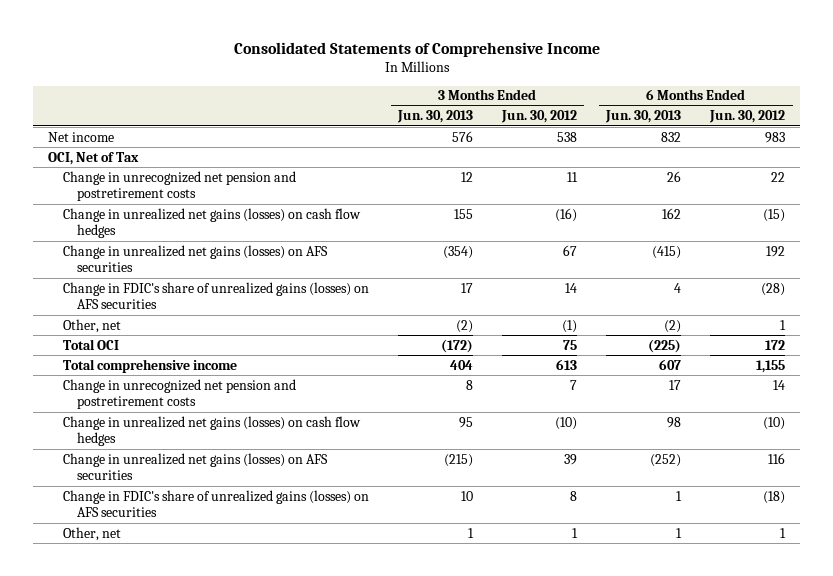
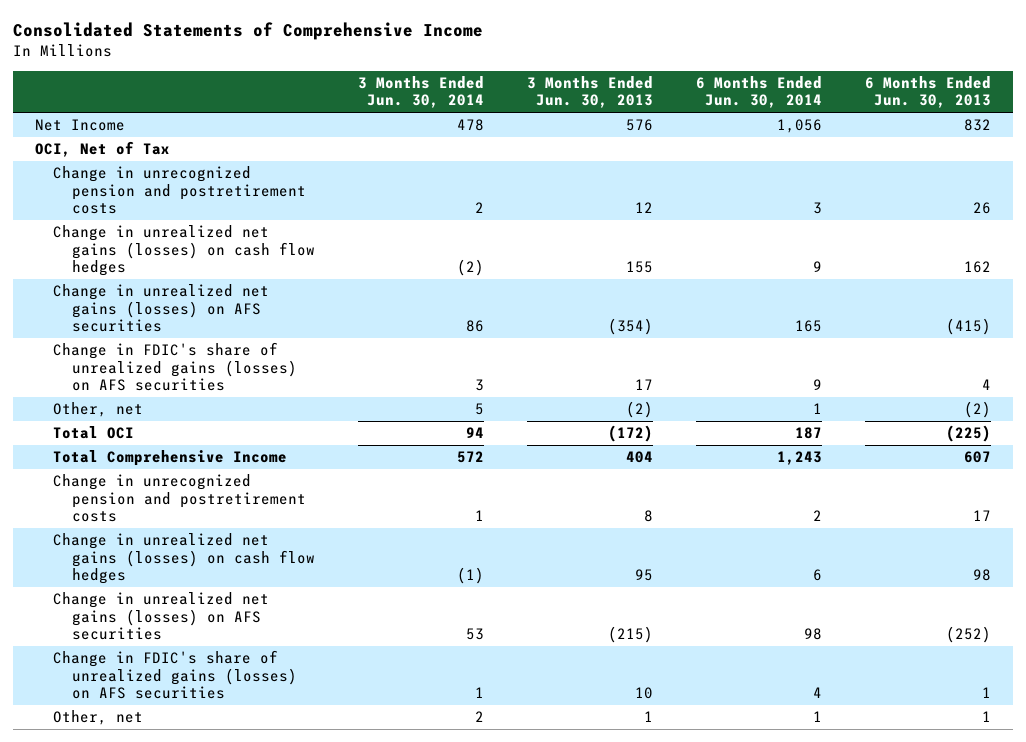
[500,110,577,124] Jun. 30, 2012 -> none
[709,110,786,124] Jun. 30, 2012 -> none
none -> [357,76,484,109] 3 Months Ended Jun. 30, 2014
none -> [695,76,822,109] 6 Months Ended Jun. 30, 2014
[47,131,114,142] Net income -> [34,119,125,132] Net Income
[62,170,296,202] Change in unrecognized net pension and postretirement costs -> [53,166,306,215] Change in unrecognized pension and postretirement costs
[62,358,237,373] Total comprehensive income -> [53,450,288,467] Total Comprehensive Income
[62,378,296,410] Change in unrecognized net pension and postretirement costs -> [53,474,306,523] Change in unrecognized pension and postretirement costs

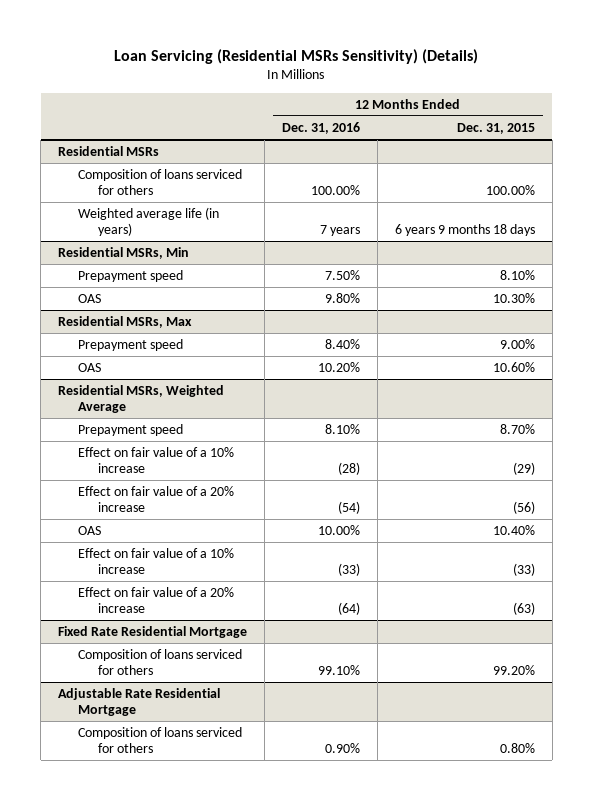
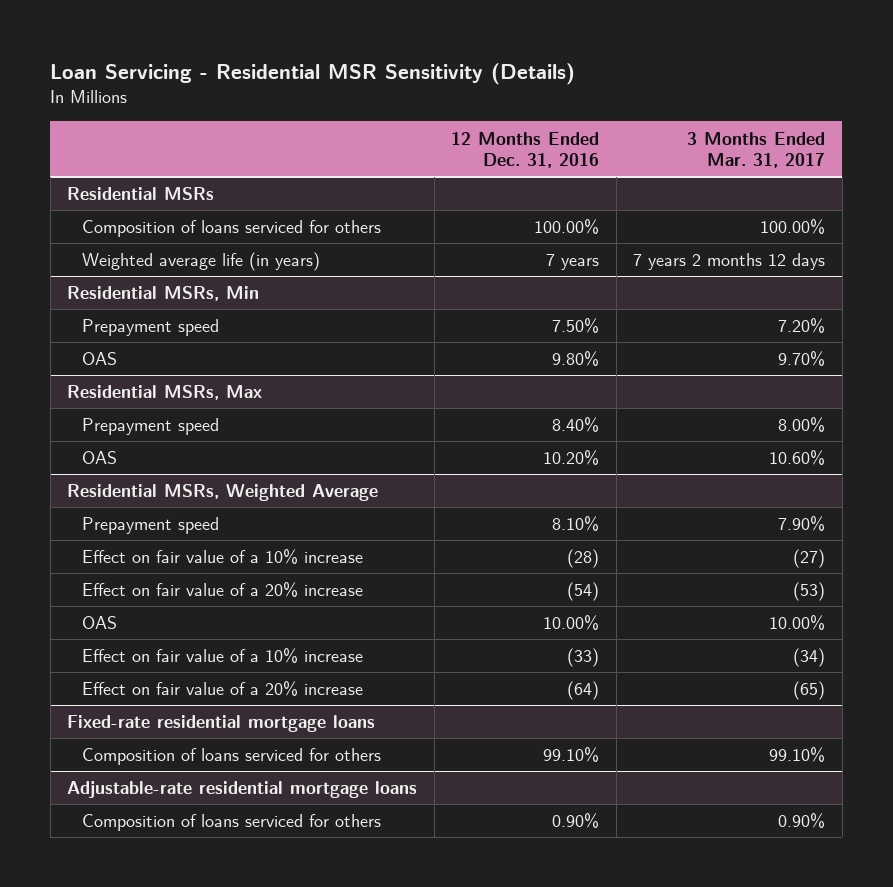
[114,49,479,65] Loan Servicing (Residential MSRs Sensitivity) (Details) -> [50,62,576,85] Loan Servicing - Residential MSR Sensitivity (Details)
[456,123,535,135] Dec. 31, 2015 -> none
none -> [687,131,826,168] 3 Months Ended Mar. 31, 2017
[58,626,248,639] Fixed Rate Residential Mortgage -> [67,715,376,733] Fixed-rate residential mortgage loans
[58,688,221,716] Adjustable Rate Residential Mortgage -> [67,781,418,799] Adjustable-rate residential mortgage loans

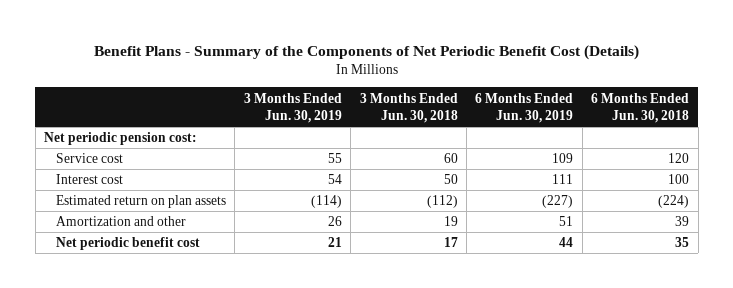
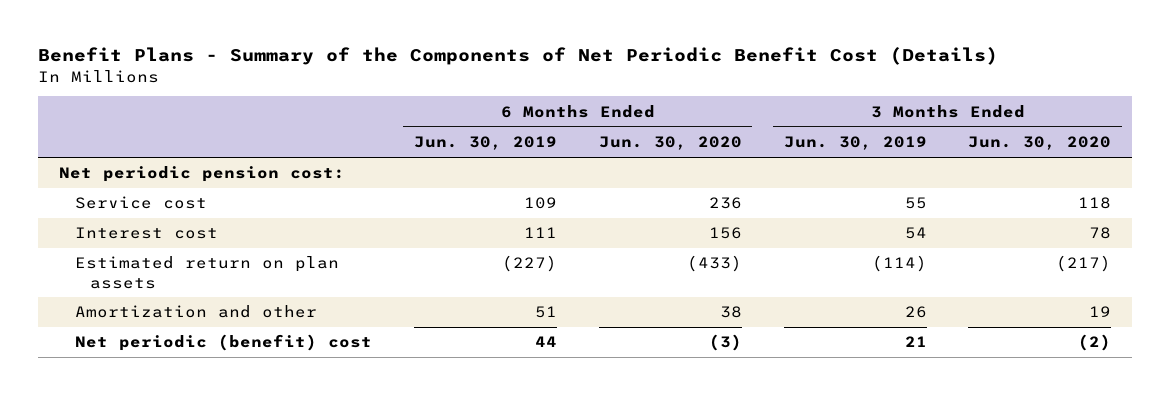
[359,92,458,123] 3 Months Ended Jun. 30, 2018 -> none
[591,92,690,123] 6 Months Ended Jun. 30, 2018 -> none
none -> [598,136,742,151] Jun. 30, 2020
none -> [968,136,1112,151] Jun. 30, 2020
[56,237,201,251] Net periodic benefit cost -> [74,334,372,352] Net periodic (benefit) cost

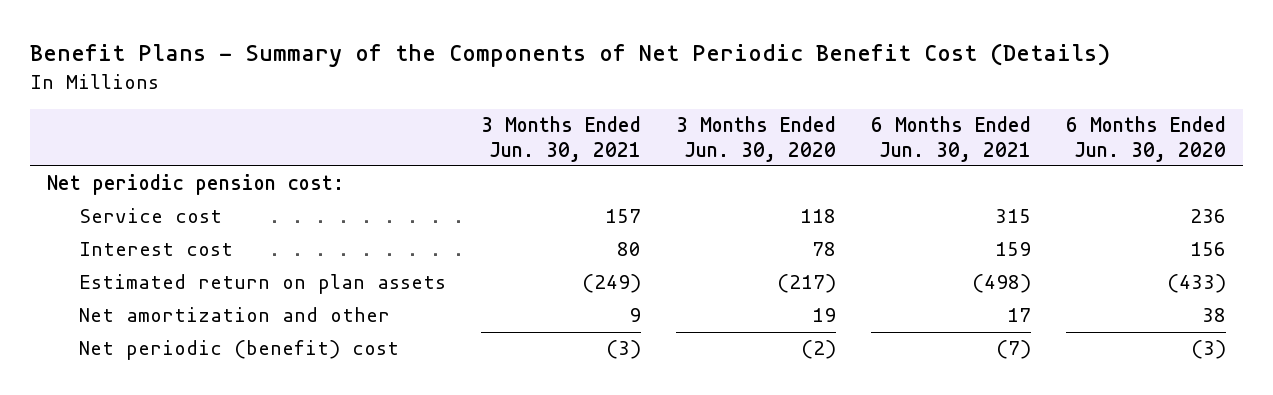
[413,136,557,151] Jun. 30, 2019 -> none
[783,136,927,151] Jun. 30, 2019 -> none
none -> [481,116,642,162] 3 Months Ended Jun. 30, 2021
none -> [870,116,1031,162] 6 Months Ended Jun. 30, 2021
[74,305,317,319] Amortization and other -> [79,307,391,323] Net amortization and other

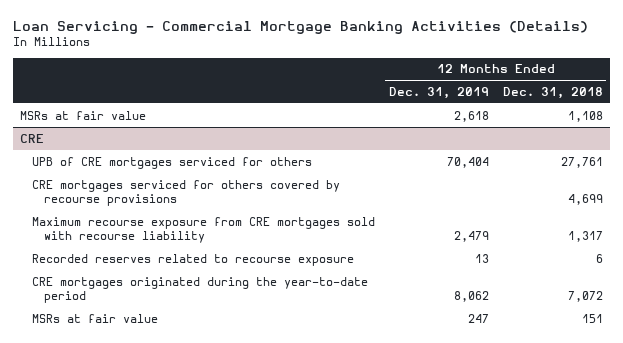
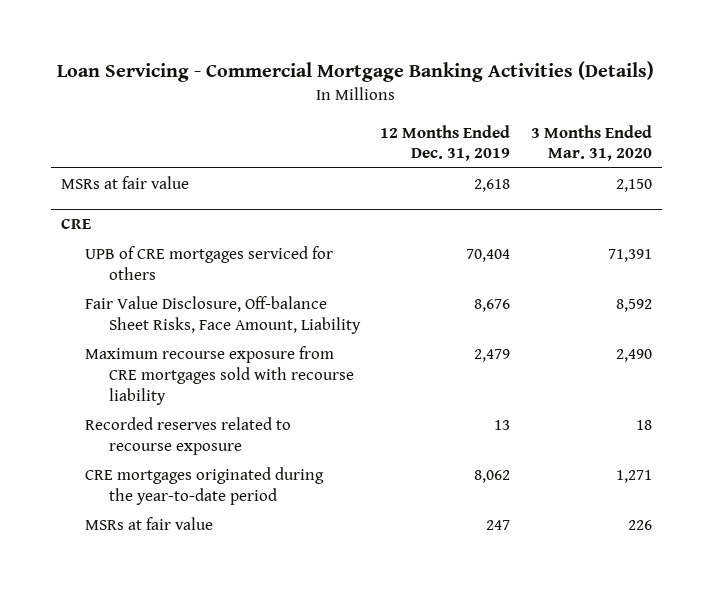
[502,86,603,99] Dec. 31, 2018 -> none
none -> [530,124,652,162] 3 Months Ended Mar. 31, 2020
[31,179,340,207] CRE mortgages serviced for others covered by recourse provisions -> none
none -> [84,296,361,334] Fair Value Disclosure, Off-balance Sheet Risks, Face Amount, Liability

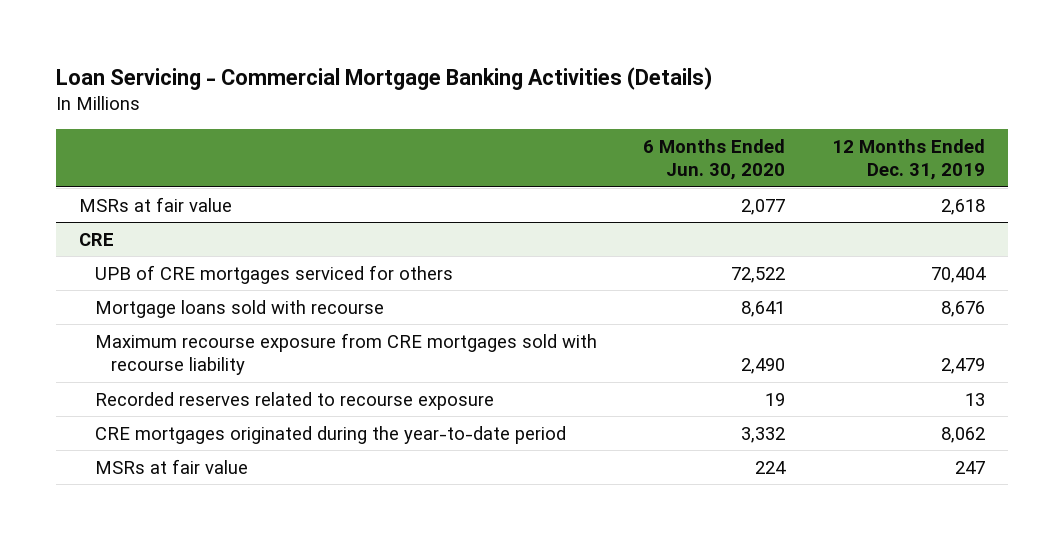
[530,124,652,162] 3 Months Ended Mar. 31, 2020 -> none
none -> [643,138,786,181] 6 Months Ended Jun. 30, 2020
[84,296,361,334] Fair Value Disclosure, Off-balance Sheet Risks, Face Amount, Liability -> [94,299,384,318] Mortgage loans sold with recourse

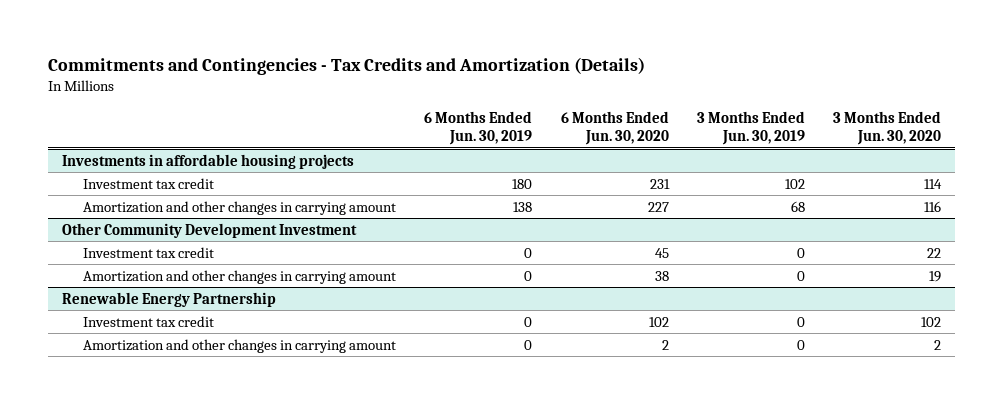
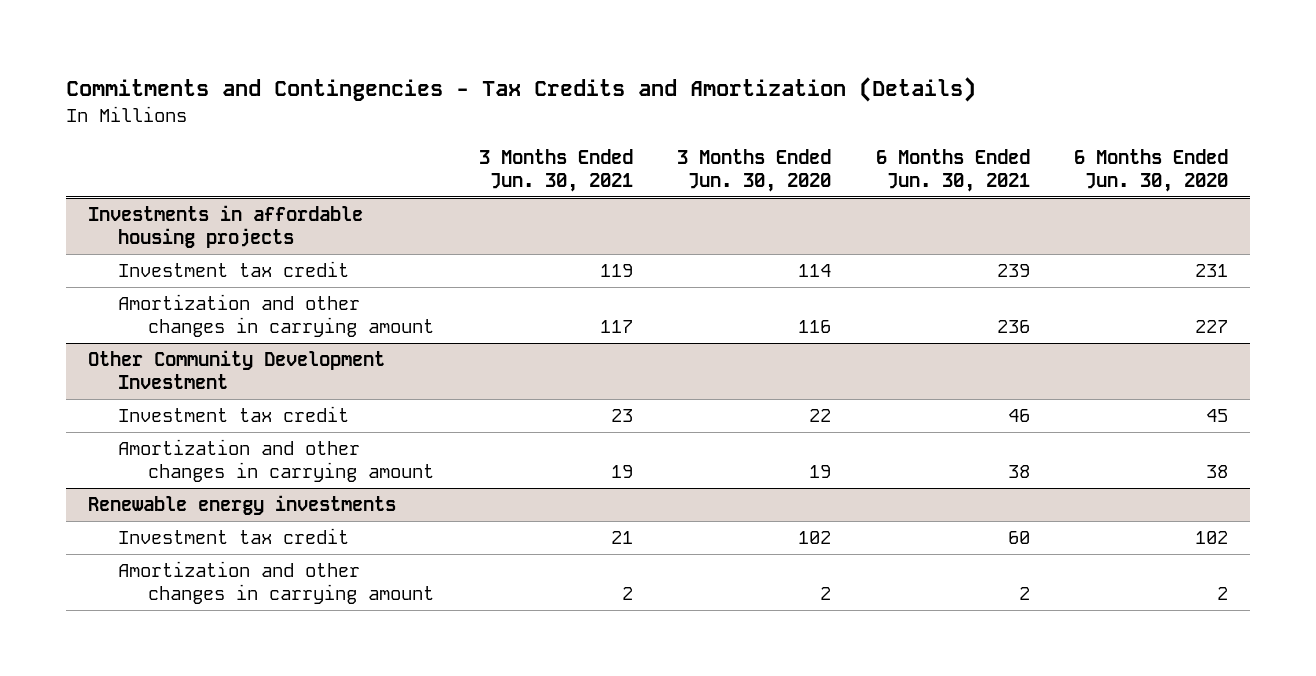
[424,111,533,146] 6 Months Ended Jun. 30, 2019 -> none
[696,111,805,146] 3 Months Ended Jun. 30, 2019 -> none
none -> [478,148,633,193] 3 Months Ended Jun. 30, 2021
none -> [875,148,1030,193] 6 Months Ended Jun. 30, 2021
[61,291,276,307] Renewable Energy Partnership -> [88,495,397,516] Renewable energy investments

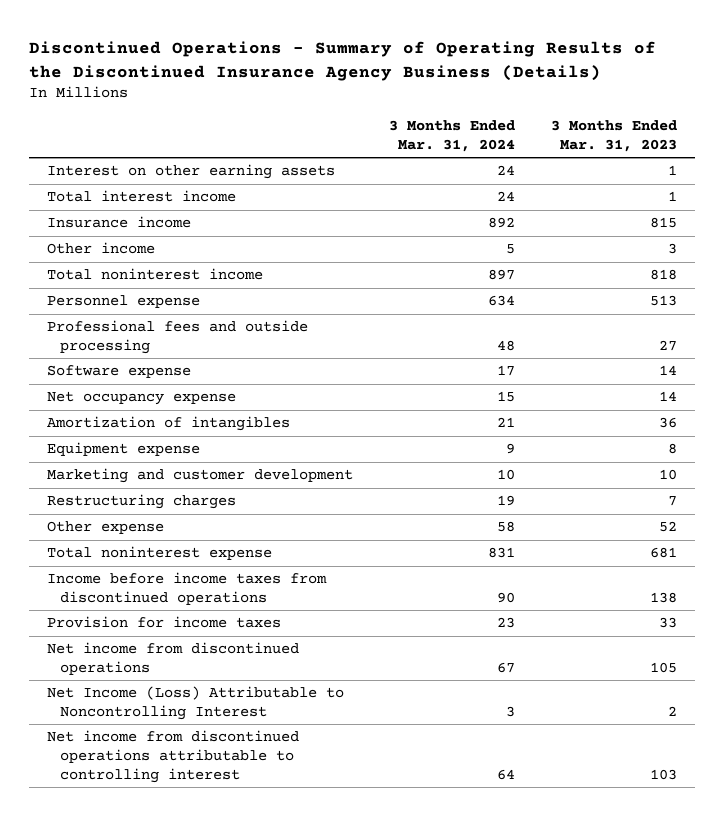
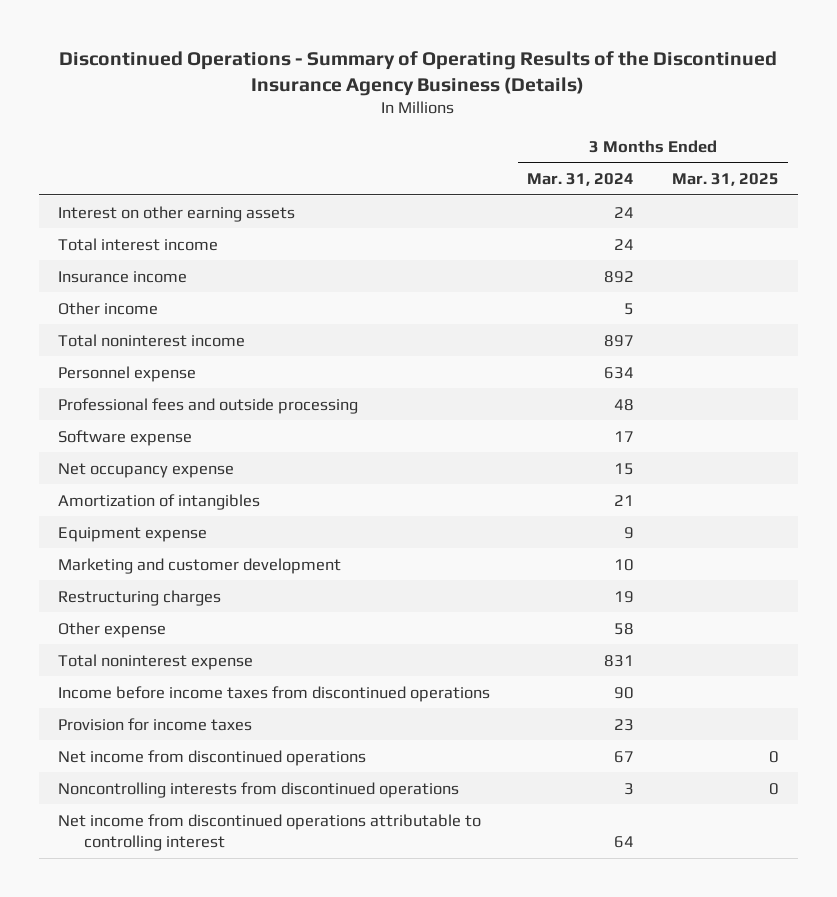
[551,119,678,152] 3 Months Ended Mar. 31, 2023 -> none
none -> [671,172,779,186] Mar. 31, 2025
[47,686,345,721] Net Income (Loss) Attributable to Noncontrolling Interest -> [57,781,459,798] Noncontrolling interests from discontinued operations

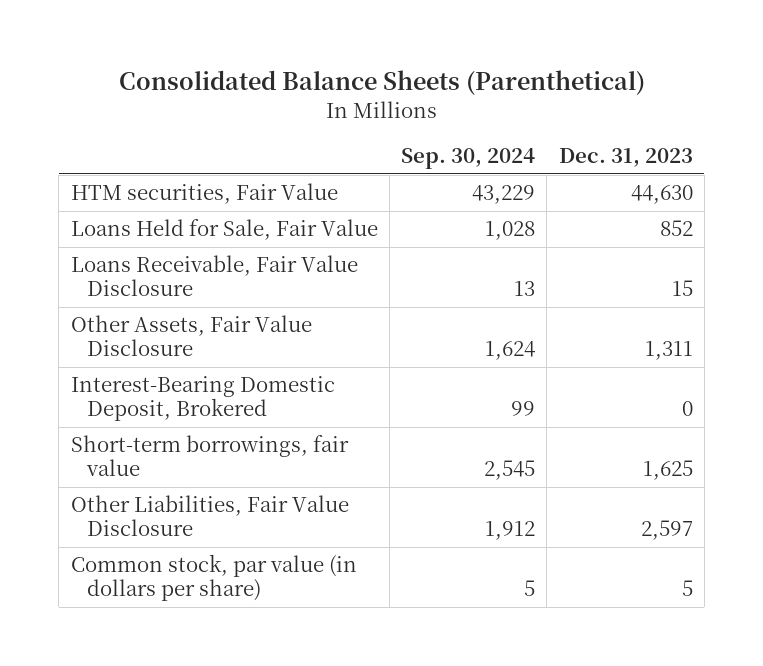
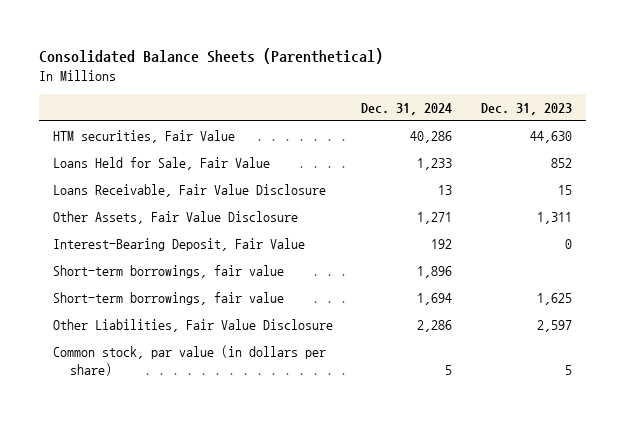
[401,148,536,170] Sep. 30, 2024 -> none
none -> [361,102,453,115] Dec. 31, 2024
[70,376,335,422] Interest-Bearing Domestic Deposit, Brokered -> [53,237,306,251] Interest-Bearing Deposit, Fair Value
none -> [53,264,285,278] Short-term borrowings, fair value

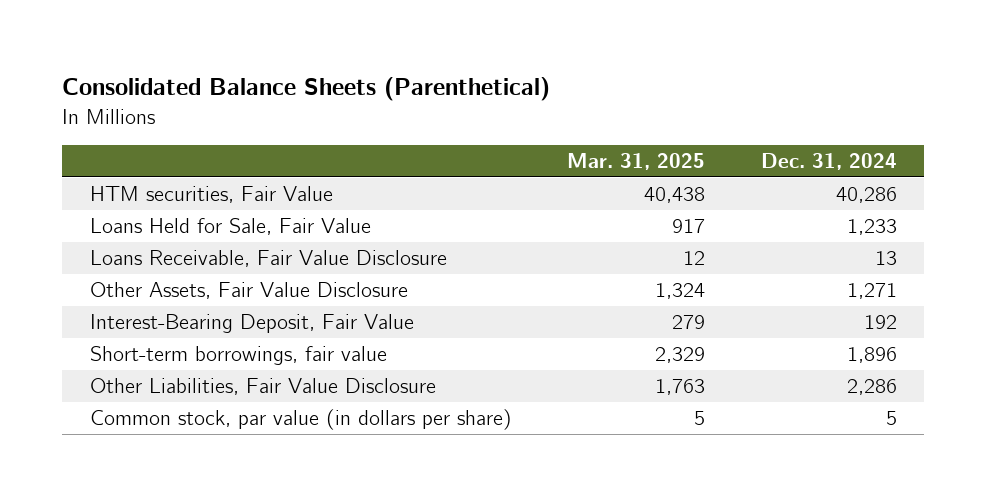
[480,102,572,115] Dec. 31, 2023 -> none
none -> [567,153,706,171] Mar. 31, 2025
[53,291,285,305] Short-term borrowings, fair value -> none

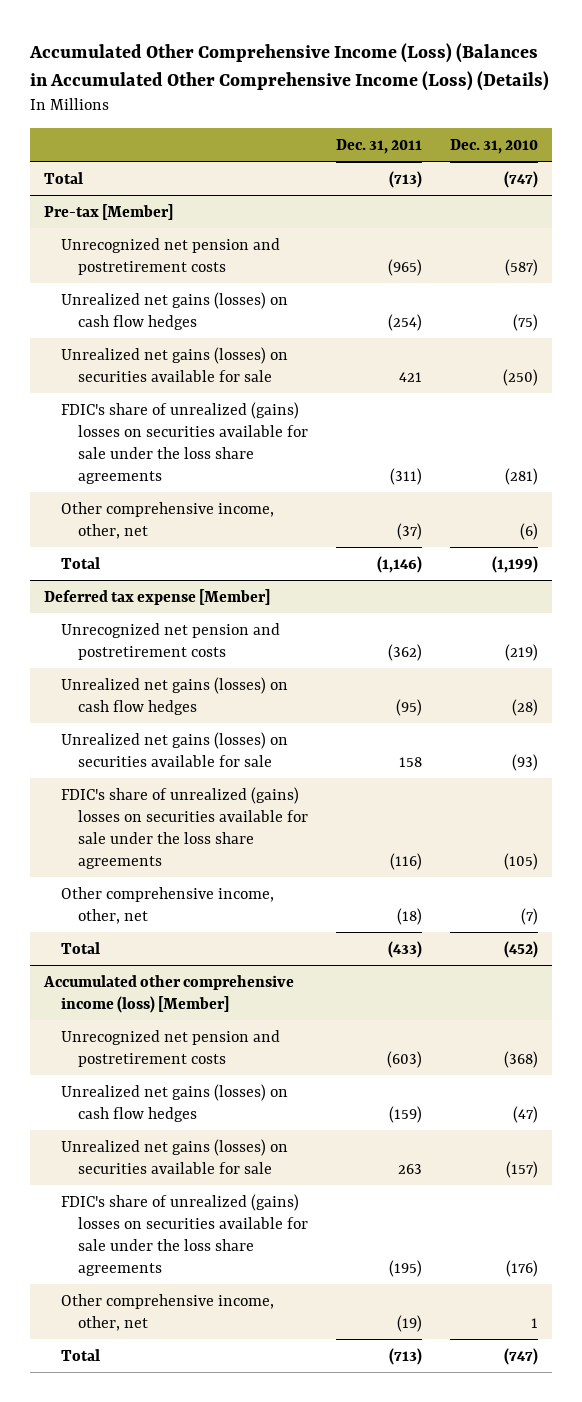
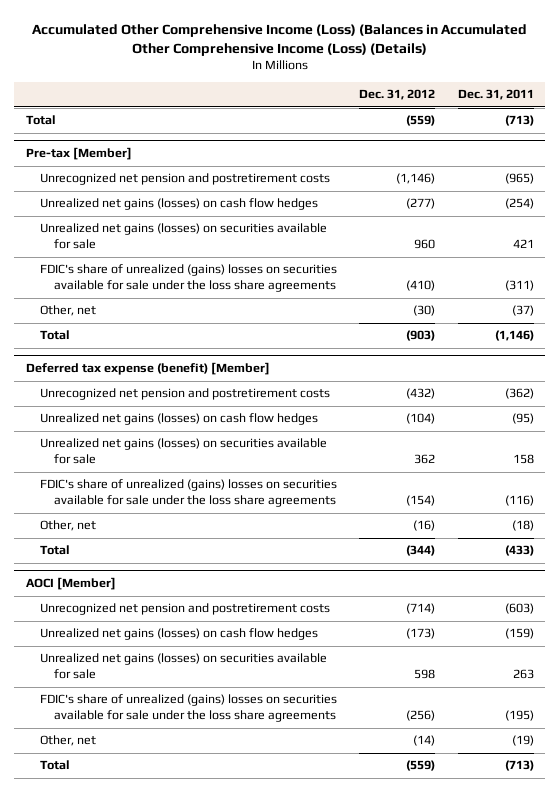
[449,138,538,154] Dec. 31, 2010 -> none
none -> [359,89,436,101] Dec. 31, 2012
[60,501,274,539] Other comprehensive income, other, net -> [39,305,96,317] Other, net
[43,588,270,605] Deferred tax expense [Member] -> [25,362,270,376] Deferred tax expense (benefit) [Member]
[60,886,274,924] Other comprehensive income, other, net -> [39,520,96,532] Other, net
[42,974,294,1013] Accumulated other comprehensive income (loss) [Member] -> none
none -> [25,577,116,591] AOCI [Member]
[60,1293,274,1331] Other comprehensive income, other, net -> [39,735,96,747] Other, net

